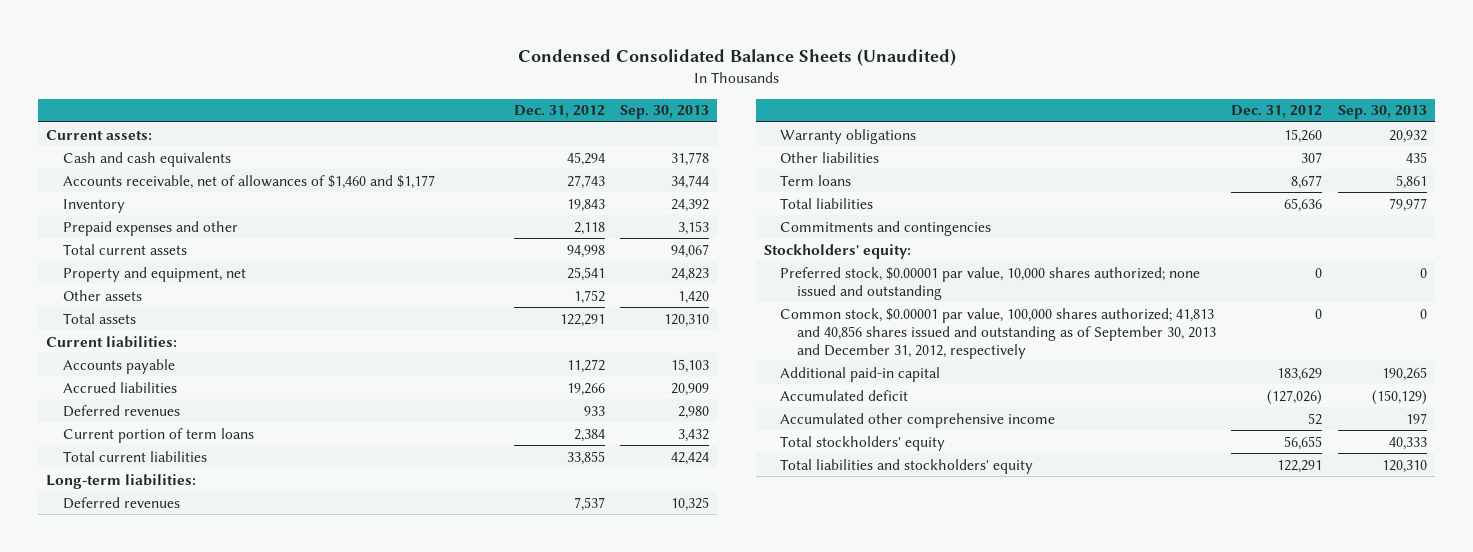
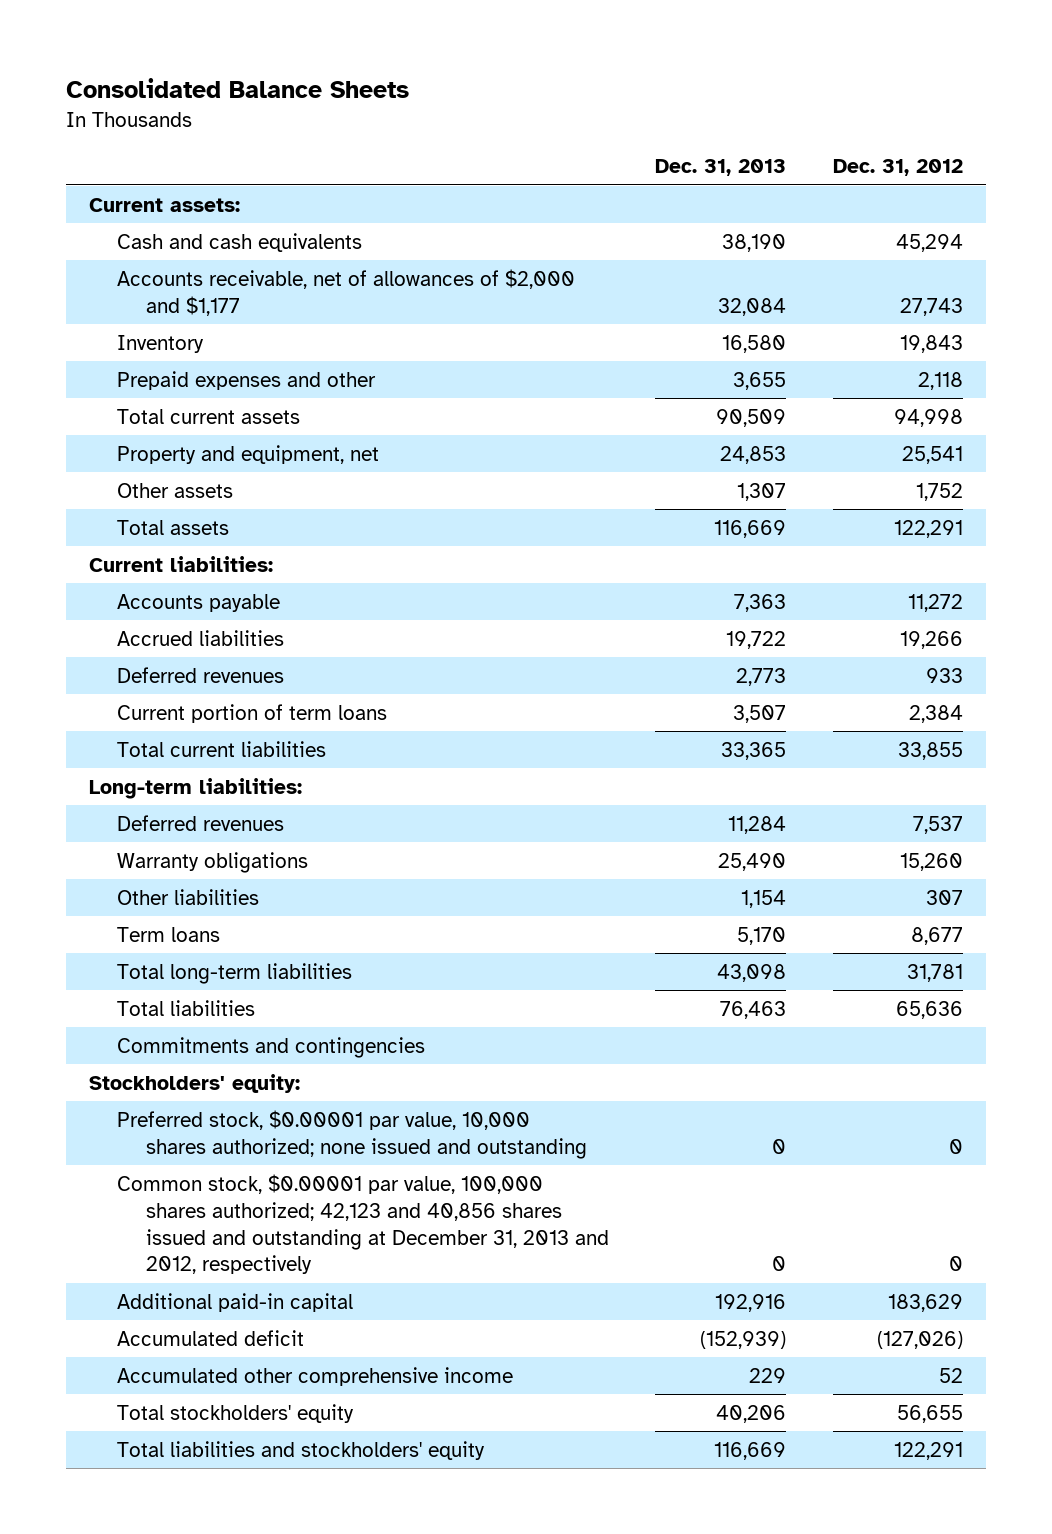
[517,49,956,67] Condensed Consolidated Balance Sheets (Unaudited) -> [65,78,409,99] Consolidated Balance Sheets
[620,105,710,120] Sep. 30, 2013 -> none
none -> [655,159,787,177] Dec. 31, 2013
[62,174,435,189] Accounts receivable, net of allowances of $1,460 and $1,177 -> [117,268,576,316] Accounts receivable, net of allowances of $2,000 and $1,177
none -> [117,962,353,984] Total long-term liabilities
[780,307,1216,359] Common stock, $0.00001 par value, 100,000 shares authorized; 41,813 and 40,856 shares issued and outstanding as of September 30, 2013 and December 31, 2012, respectively -> [117,1173,609,1275] Common stock, $0.00001 par value, 100,000 shares authorized; 42,123 and 40,856 shares issued and outstanding at December 31, 2013 and 2012, respectively

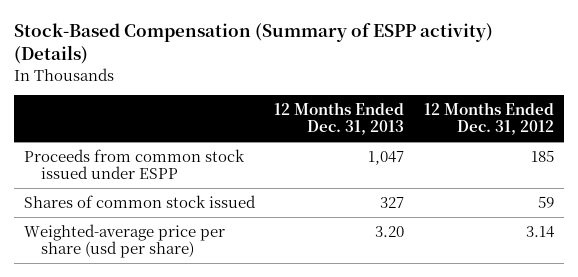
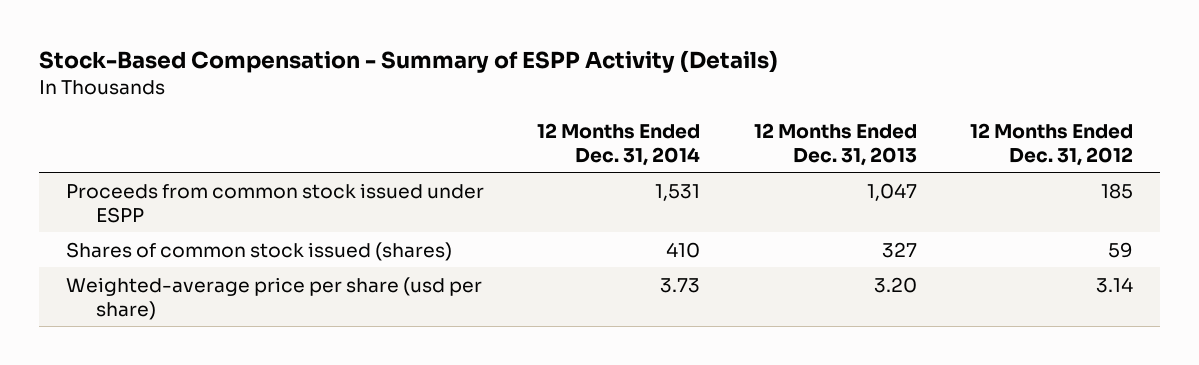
[14,23,494,65] Stock-Based Compensation (Summary of ESPP activity) (Details) -> [38,50,778,74] Stock-Based Compensation - Summary of ESPP Activity (Details)
none -> [537,122,701,166] 12 Months Ended Dec. 31, 2014
[24,194,257,208] Shares of common stock issued -> [65,241,452,261] Shares of common stock issued (shares)

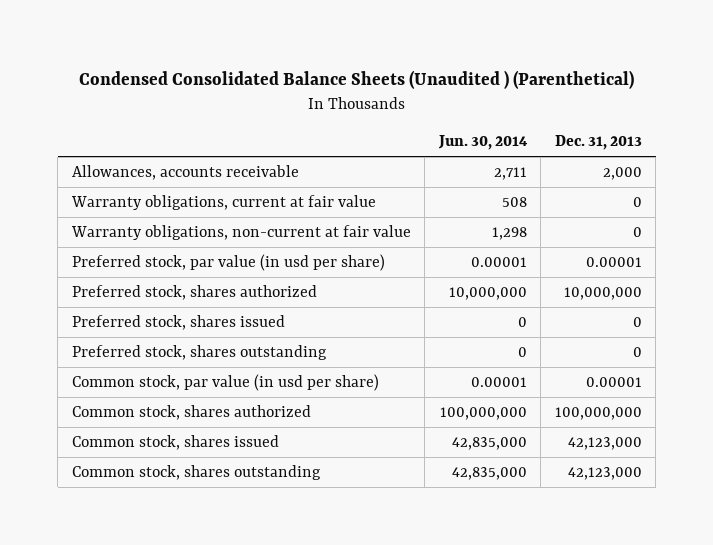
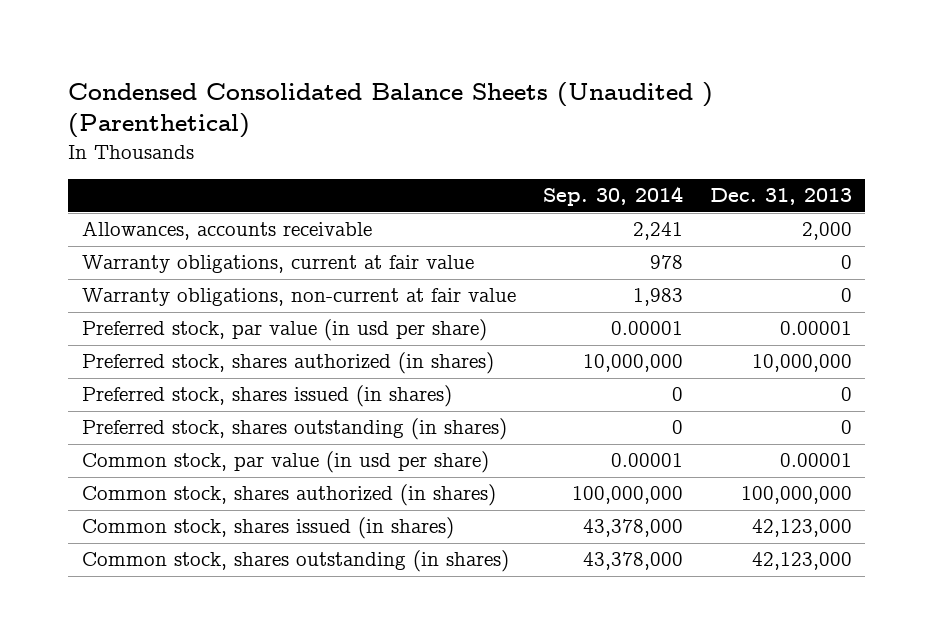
[437,135,528,151] Jun. 30, 2014 -> none
none -> [542,186,683,207] Sep. 30, 2014
[71,284,317,300] Preferred stock, shares authorized -> [81,352,494,375] Preferred stock, shares authorized (in shares)
[71,314,285,330] Preferred stock, shares issued -> [81,385,452,408] Preferred stock, shares issued (in shares)
[71,344,327,360] Preferred stock, shares outstanding -> [81,418,507,441] Preferred stock, shares outstanding (in shares)
[71,404,311,420] Common stock, shares authorized -> [81,484,496,507] Common stock, shares authorized (in shares)
[71,434,279,450] Common stock, shares issued -> [81,517,454,540] Common stock, shares issued (in shares)
[71,464,321,480] Common stock, shares outstanding -> [81,550,509,573] Common stock, shares outstanding (in shares)

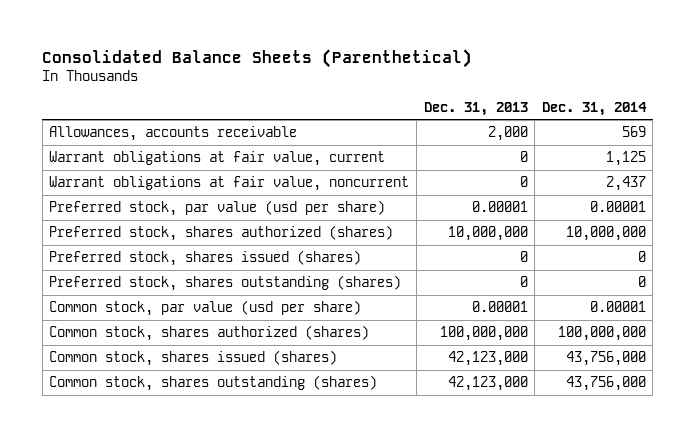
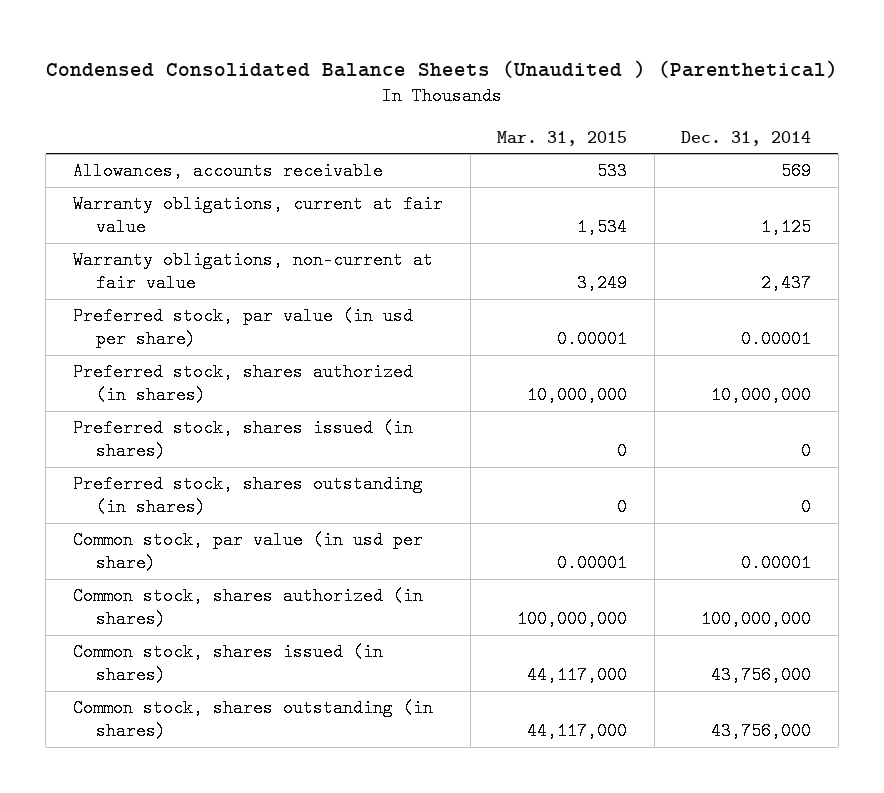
[42,48,473,68] Consolidated Balance Sheets (Parenthetical) -> [46,59,839,78] Condensed Consolidated Balance Sheets (Unaudited ) (Parenthetical)
[423,101,528,116] Dec. 31, 2013 -> none
none -> [497,130,628,146] Mar. 31, 2015
[49,151,386,167] Warrant obligations at fair value, current -> [72,195,443,237] Warranty obligations, current at fair value
[49,176,410,192] Warrant obligations at fair value, noncurrent -> [72,251,433,293] Warranty obligations, non-current at fair value
[49,200,386,217] Preferred stock, par value (usd per share) -> [72,307,413,349] Preferred stock, par value (in usd per share)
[49,225,394,242] Preferred stock, shares authorized (shares) -> [72,363,413,405] Preferred stock, shares authorized (in shares)
[49,250,362,267] Preferred stock, shares issued (shares) -> [72,419,413,461] Preferred stock, shares issued (in shares)
[49,275,402,292] Preferred stock, shares outstanding (shares) -> [72,475,423,517] Preferred stock, shares outstanding (in shares)
[49,300,362,317] Common stock, par value (usd per share) -> [72,531,423,573] Common stock, par value (in usd per share)
[49,325,370,342] Common stock, shares authorized (shares) -> [72,587,423,629] Common stock, shares authorized (in shares)
[49,350,338,367] Common stock, shares issued (shares) -> [72,643,383,685] Common stock, shares issued (in shares)
[49,375,378,392] Common stock, shares outstanding (shares) -> [72,699,433,741] Common stock, shares outstanding (in shares)

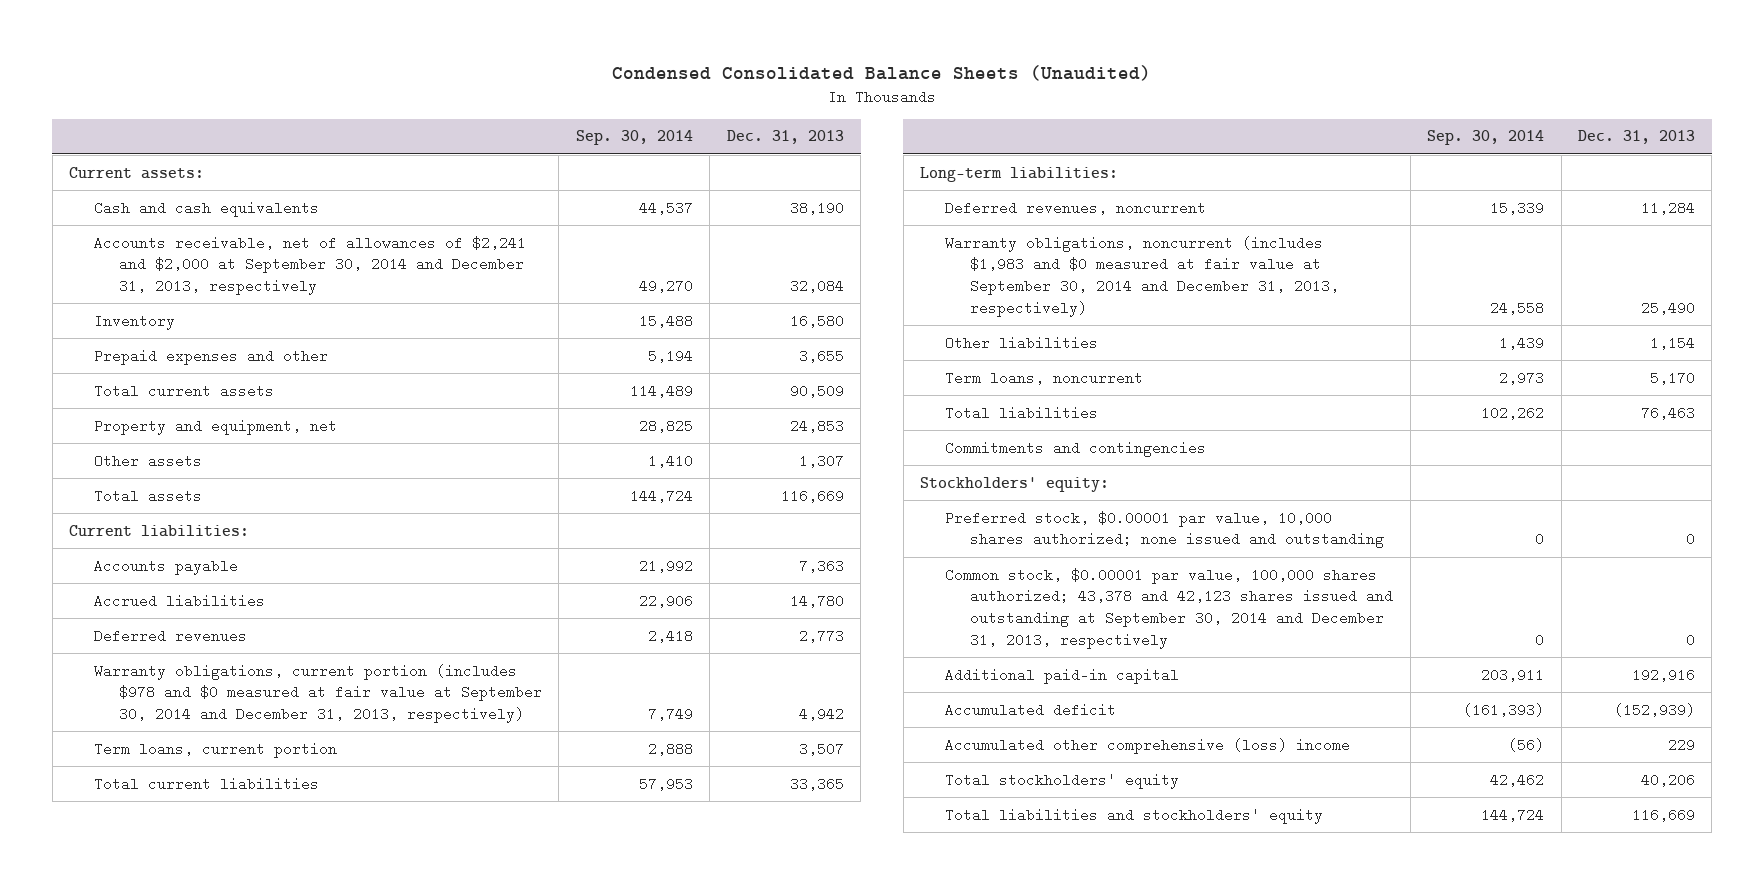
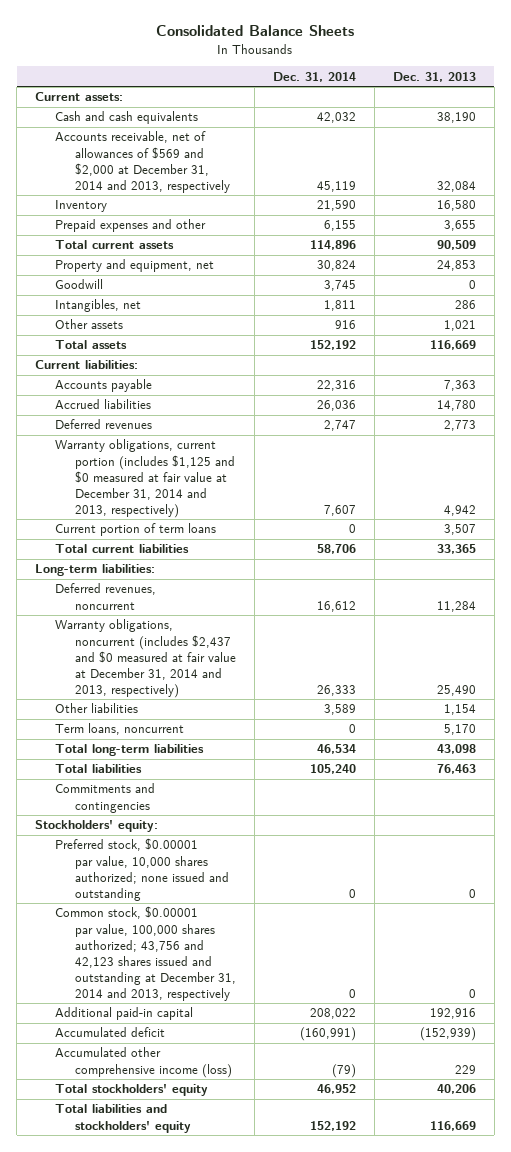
[611,64,1151,81] Condensed Consolidated Balance Sheets (Unaudited) -> [156,25,355,37] Consolidated Balance Sheets
[575,130,693,146] Sep. 30, 2014 -> none
none -> [272,71,356,82] Dec. 31, 2014
[94,235,527,296] Accounts receivable, net of allowances of $2,241 and $2,000 at September 30, 2014 and December 31, 2013, respectively -> [54,131,230,193] Accounts receivable, net of allowances of $569 and $2,000 at December 31, 2014 and 2013, respectively
none -> [54,279,103,290] Goodwill
none -> [54,299,141,313] Intangibles, net
[798,453,844,468] 1,307 -> [443,320,476,332] 1,021
[94,663,543,724] Warranty obligations, current portion (includes $978 and $0 measured at fair value at September 30, 2014 and December 31, 2013, respectively) -> [54,439,235,518] Warranty obligations, current portion (includes $1,125 and $0 measured at fair value at December 31, 2014 and 2013, respectively)
[94,741,338,758] Term loans, current portion -> [54,523,216,537] Current portion of term loans
[945,235,1340,318] Warranty obligations, noncurrent (includes $1,983 and $0 measured at fair value at September 30, 2014 and December 31, 2013, respectively) -> [54,619,236,698] Warranty obligations, noncurrent (includes $2,437 and $0 measured at fair value at December 31, 2014 and 2013, respectively)
none -> [54,744,204,757] Total long-term liabilities
[945,567,1394,650] Common stock, $0.00001 par value, 100,000 shares authorized; 43,378 and 42,123 shares issued and outstanding at September 30, 2014 and December 31, 2013, respectively -> [54,906,236,1001] Common stock, $0.00001 par value, 100,000 shares authorized; 43,756 and 42,123 shares issued and outstanding at December 31, 2014 and 2013, respectively
[945,737,1351,754] Accumulated other comprehensive (loss) income -> [54,1047,232,1078] Accumulated other comprehensive income (loss)

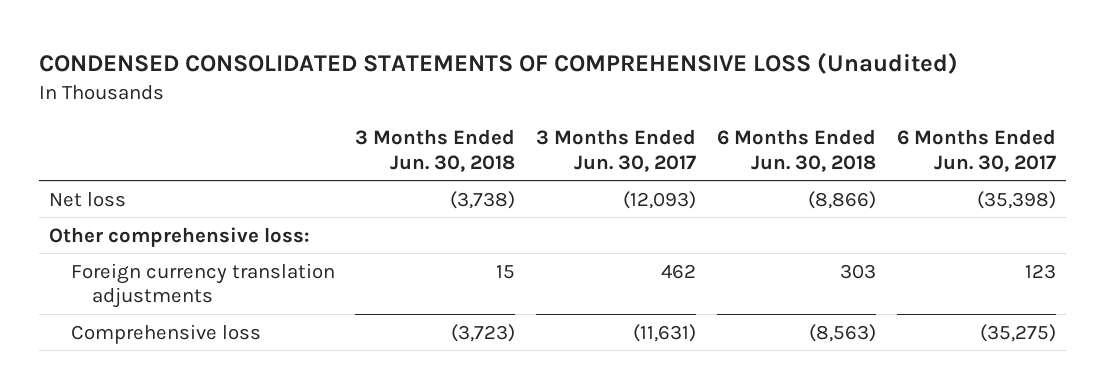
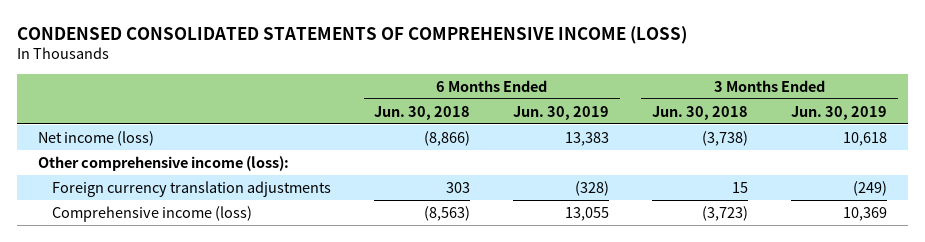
[38,51,958,74] CONDENSED CONSOLIDATED STATEMENTS OF COMPREHENSIVE LOSS (Unaudited) -> [16,25,687,44] CONDENSED CONSOLIDATED STATEMENTS OF COMPREHENSIVE INCOME (LOSS)
[536,128,697,172] 3 Months Ended Jun. 30, 2017 -> none
[896,128,1056,172] 6 Months Ended Jun. 30, 2017 -> none
none -> [513,105,610,120] Jun. 30, 2019
none -> [790,105,887,120] Jun. 30, 2019
[49,191,127,207] Net loss -> [38,130,155,146] Net income (loss)
[49,226,311,247] Other comprehensive loss: -> [38,155,290,171] Other comprehensive income (loss):
[70,323,261,344] Comprehensive loss -> [52,205,253,222] Comprehensive income (loss)

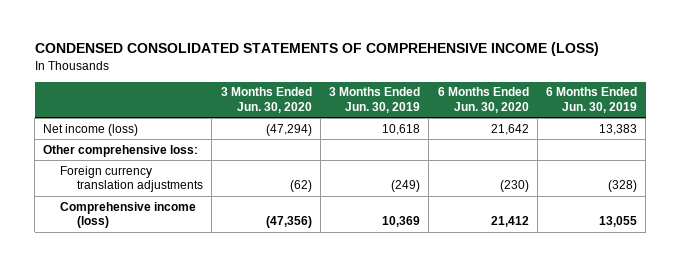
[374,105,471,120] Jun. 30, 2018 -> none
[652,105,749,120] Jun. 30, 2018 -> none
none -> [220,87,312,114] 3 Months Ended Jun. 30, 2020
none -> [437,87,529,114] 6 Months Ended Jun. 30, 2020
[38,155,290,171] Other comprehensive income (loss): -> [43,144,199,157] Other comprehensive loss:

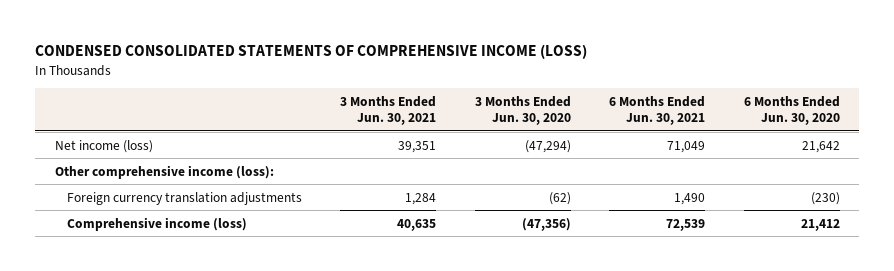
[329,87,421,114] 3 Months Ended Jun. 30, 2019 -> none
[546,87,638,114] 6 Months Ended Jun. 30, 2019 -> none
none -> [340,95,437,126] 3 Months Ended Jun. 30, 2021
none -> [609,95,706,126] 6 Months Ended Jun. 30, 2021
[43,144,199,157] Other comprehensive loss: -> [54,164,274,179] Other comprehensive income (loss):

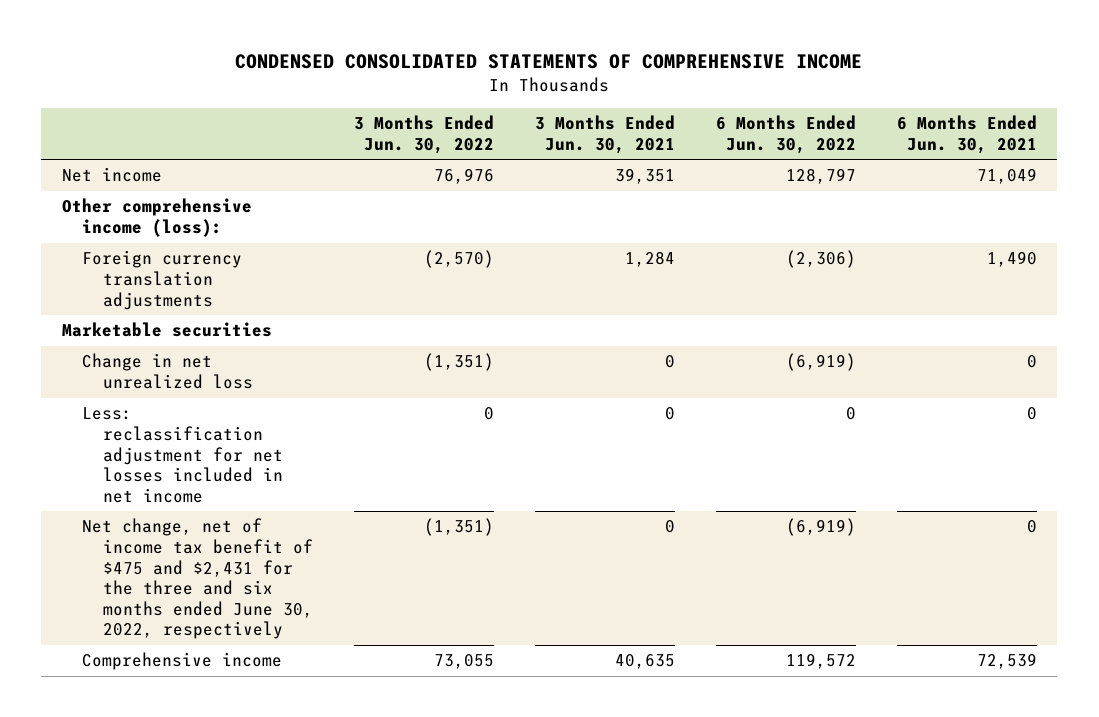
[35,44,588,60] CONDENSED CONSOLIDATED STATEMENTS OF COMPREHENSIVE INCOME (LOSS) -> [235,53,863,69] CONDENSED CONSOLIDATED STATEMENTS OF COMPREHENSIVE INCOME
[474,95,571,126] 3 Months Ended Jun. 30, 2020 -> none
[743,95,840,126] 6 Months Ended Jun. 30, 2020 -> none
none -> [354,114,495,154] 3 Months Ended Jun. 30, 2022
none -> [715,114,856,154] 6 Months Ended Jun. 30, 2022
[54,139,153,153] Net income (loss) -> [61,167,162,183] Net income
none -> [61,322,272,338] Marketable securities
none -> [82,353,254,389] Change in net unrealized loss
none -> [82,407,284,503] Less: reclassification adjustment for net losses included in net income
none -> [82,518,314,640] Net change, net of income tax benefit of $475 and $2,431 for the three and six months ended June 30, 2022, respectively
[66,216,247,231] Comprehensive income (loss) -> [82,652,283,671] Comprehensive income

